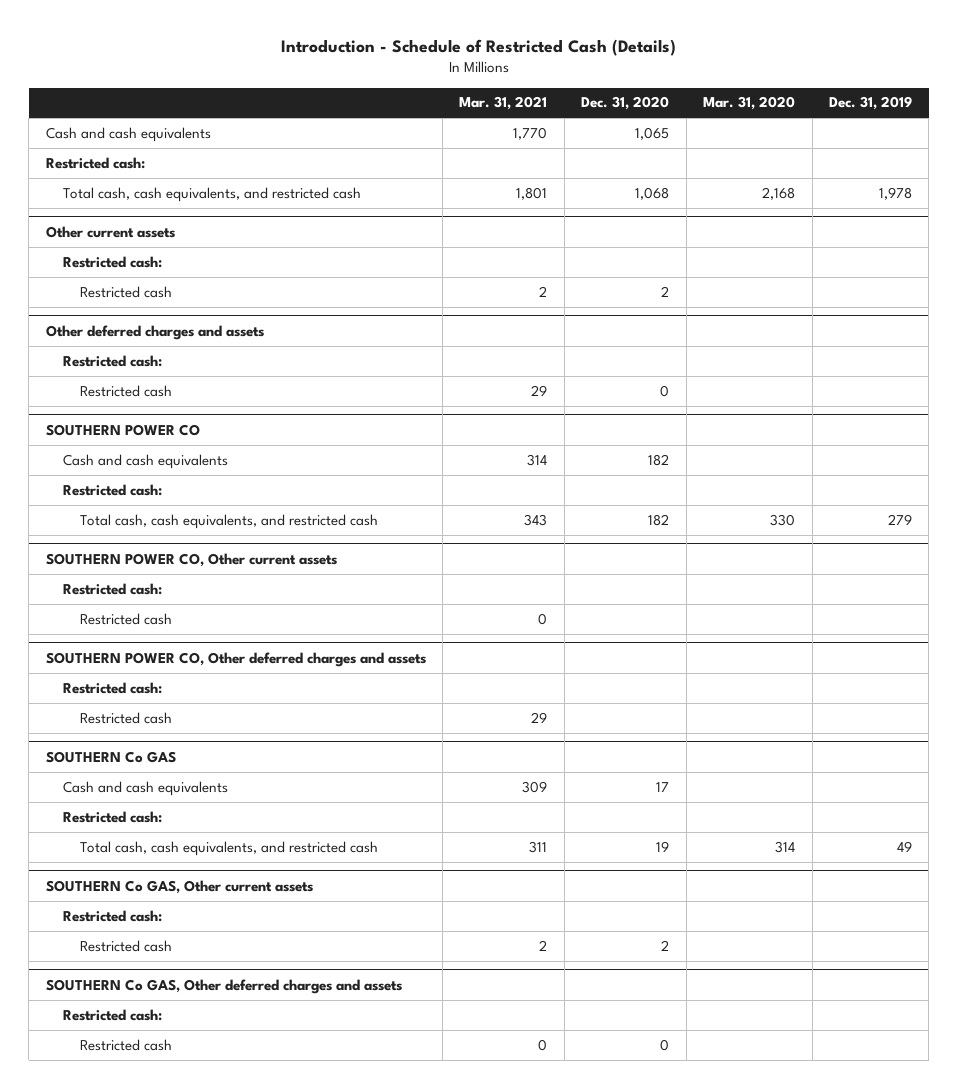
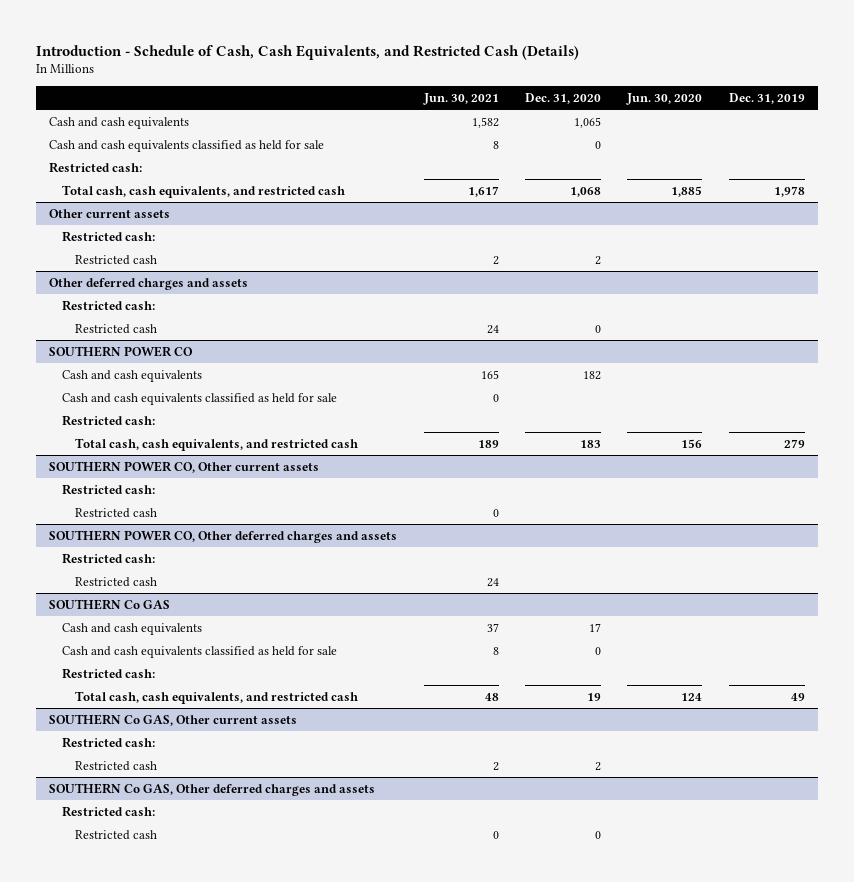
[280,39,676,57] Introduction - Schedule of Restricted Cash (Details) -> [36,45,580,61] Introduction - Schedule of Cash, Cash Equivalents, and Restricted Cash (Details)
[459,96,548,111] Mar. 31, 2021 -> none
[703,96,796,111] Mar. 31, 2020 -> none
none -> [422,92,499,105] Jun. 30, 2021
none -> [626,92,703,105] Jun. 30, 2020
none -> [49,139,325,152] Cash and cash equivalents classified as held for sale
none -> [61,392,337,405] Cash and cash equivalents classified as held for sale
[648,513,670,526] 182 -> [580,439,602,448] 183
none -> [61,645,337,658] Cash and cash equivalents classified as held for sale

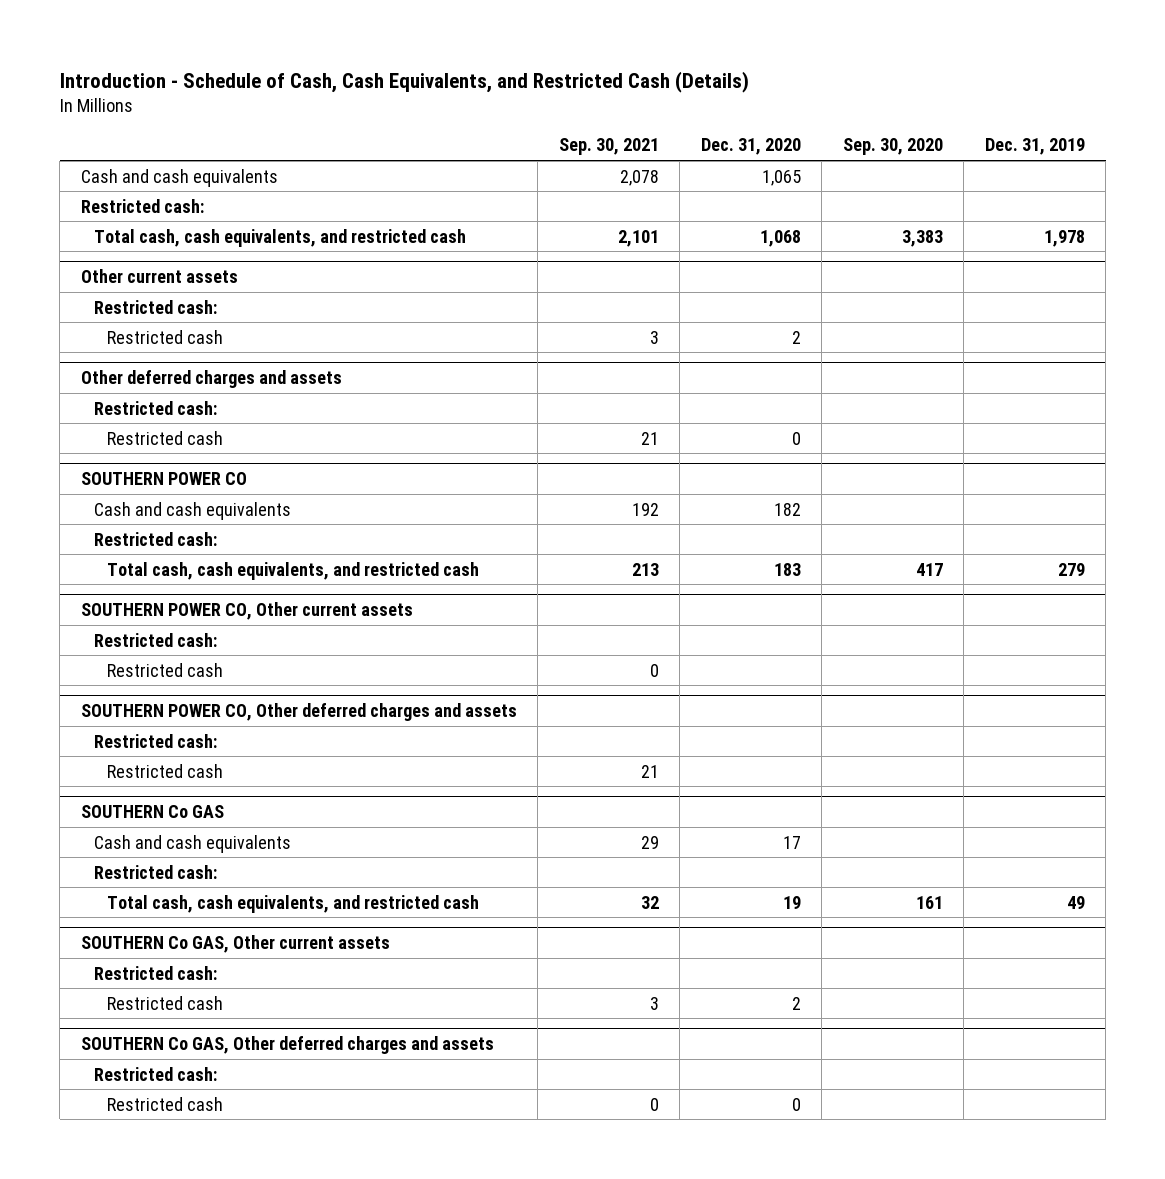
[422,92,499,105] Jun. 30, 2021 -> none
[626,92,703,105] Jun. 30, 2020 -> none
none -> [558,138,659,156] Sep. 30, 2021
none -> [842,138,943,156] Sep. 30, 2020
[49,139,325,152] Cash and cash equivalents classified as held for sale -> none
[61,392,337,405] Cash and cash equivalents classified as held for sale -> none
[61,645,337,658] Cash and cash equivalents classified as held for sale -> none

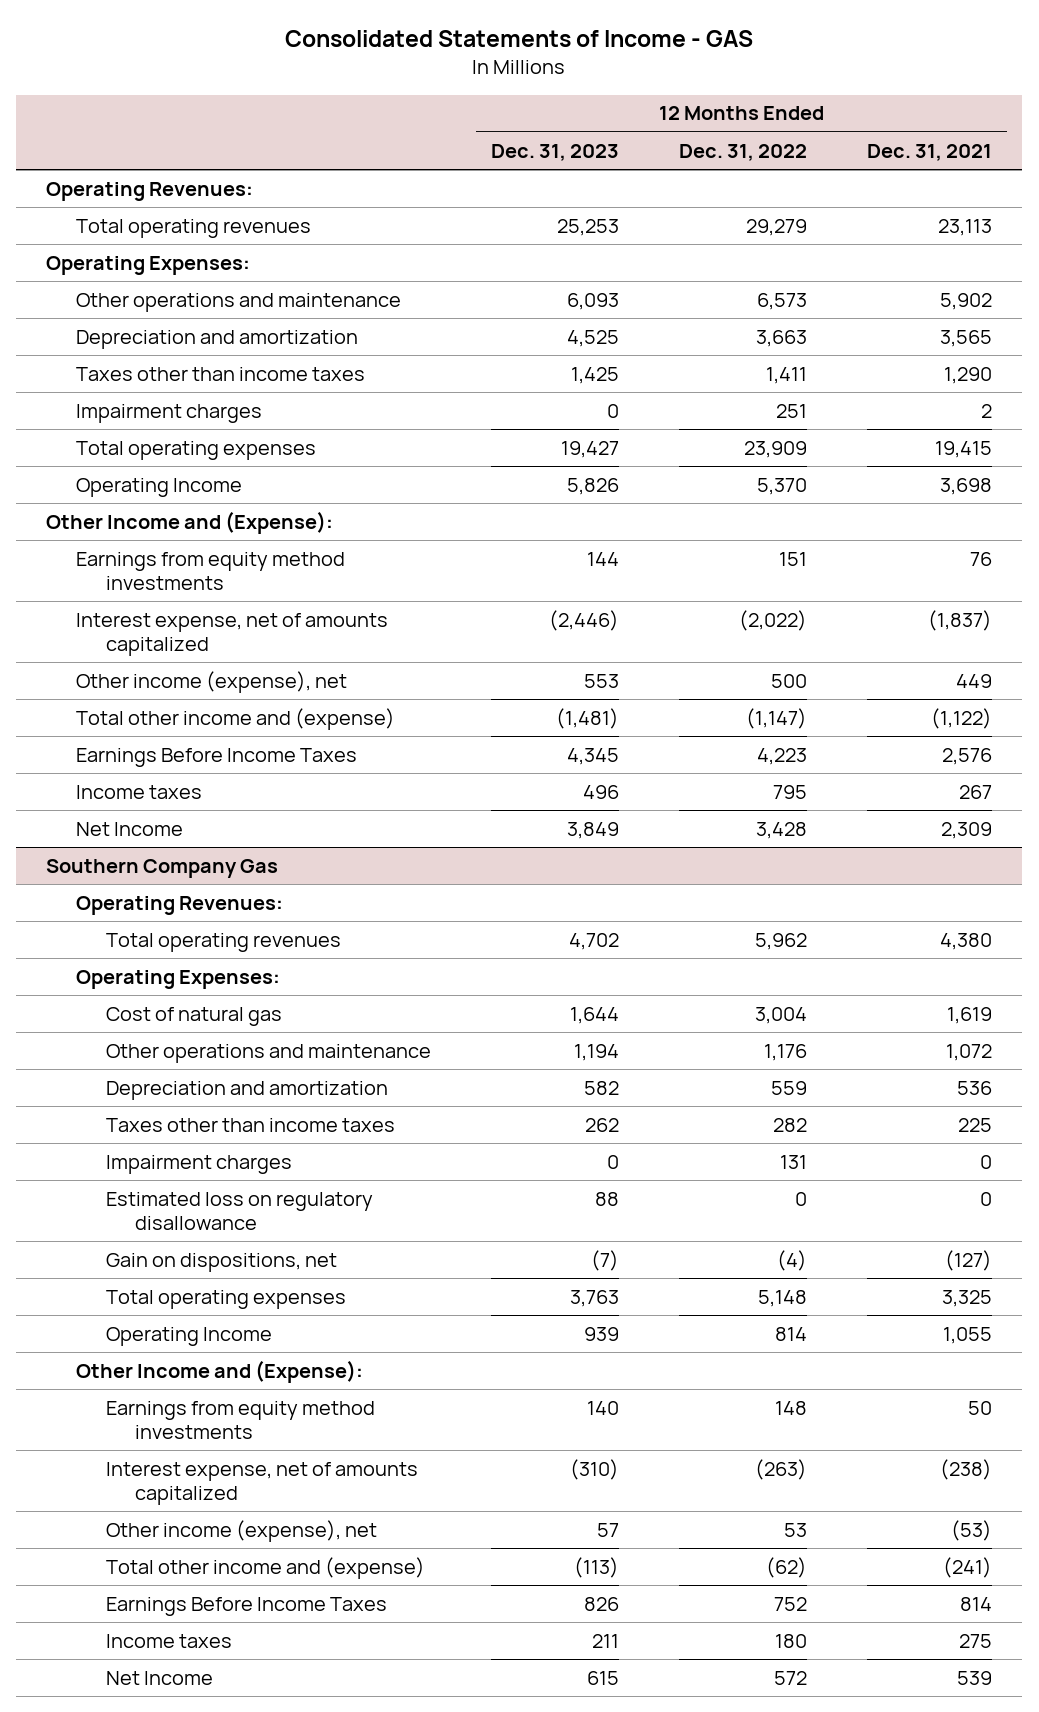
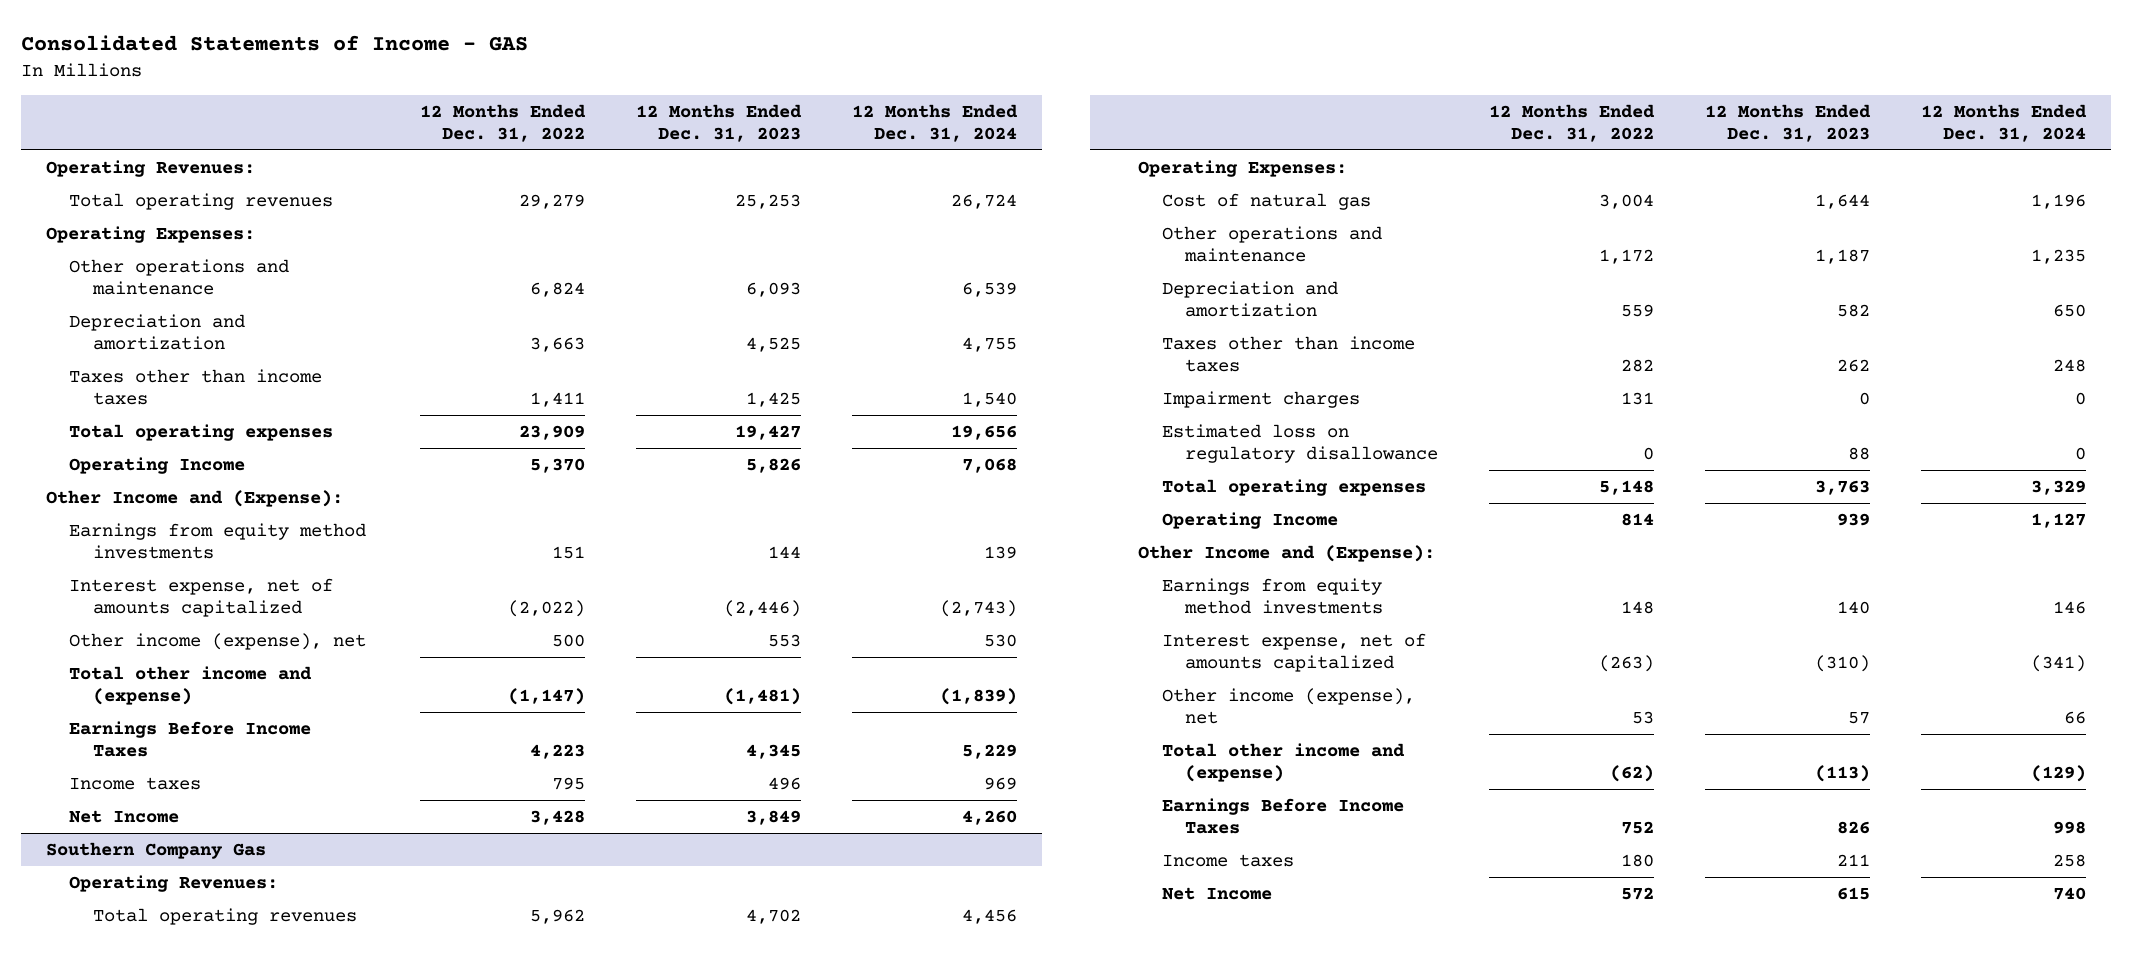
[867,143,993,161] Dec. 31, 2021 -> none
none -> [851,103,1018,142] 12 Months Ended Dec. 31, 2024
[757,292,808,310] 6,573 -> [529,282,585,298] 6,824
[75,403,262,423] Impairment charges -> none
[573,1043,619,1061] 1,194 -> [1814,249,1870,265] 1,187
[764,1043,808,1061] 1,176 -> [1598,249,1654,265] 1,172
[105,1252,337,1272] Gain on dispositions, net -> none

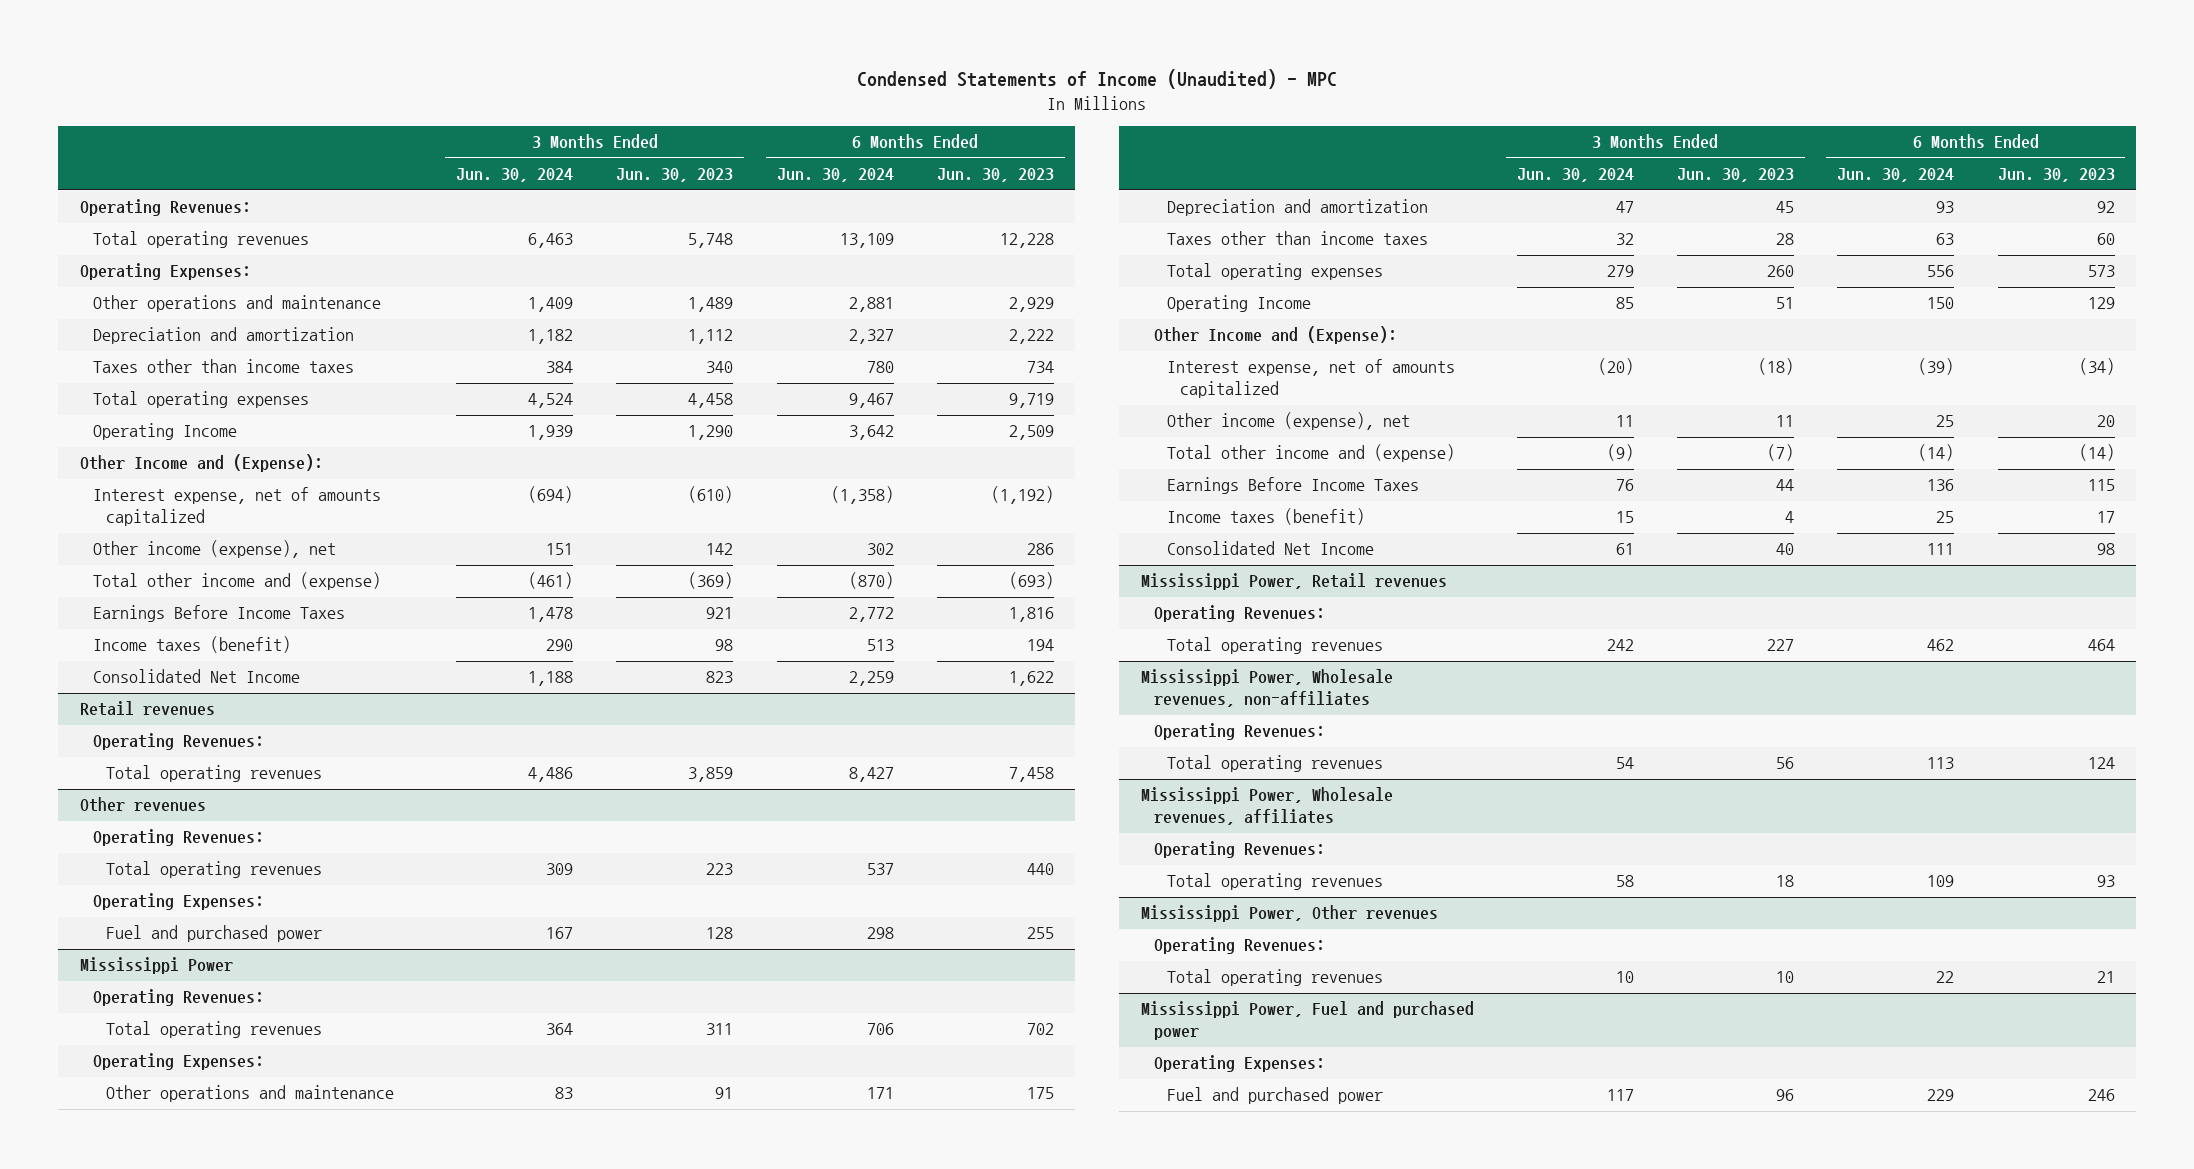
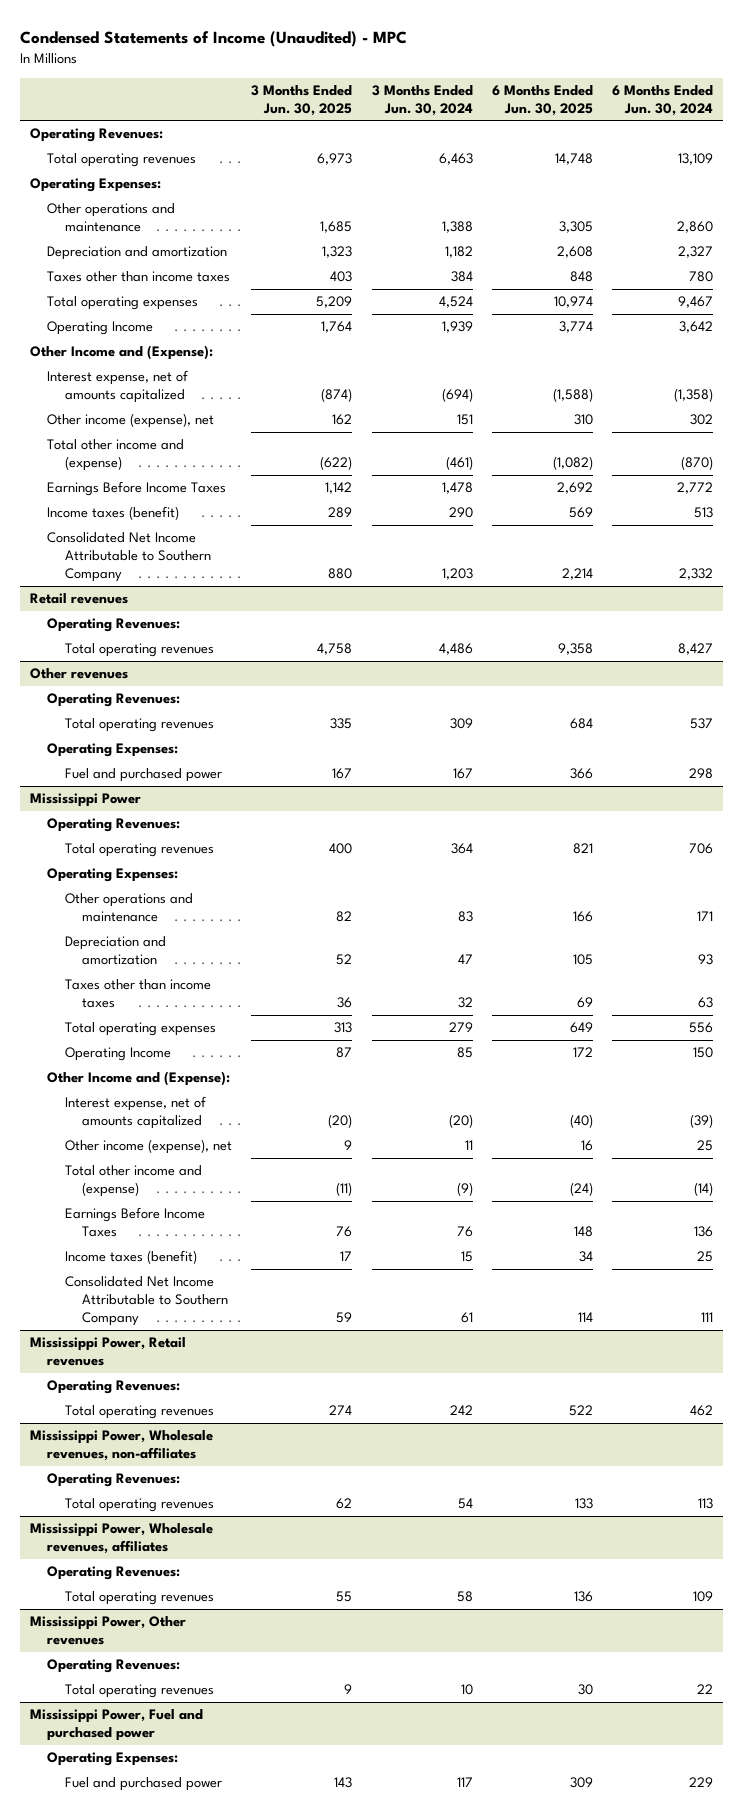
[616,168,734,183] Jun. 30, 2023 -> none
[936,168,1054,183] Jun. 30, 2023 -> none
none -> [251,84,353,116] 3 Months Ended Jun. 30, 2025
none -> [491,84,593,116] 6 Months Ended Jun. 30, 2025
[528,297,574,313] 1,409 -> [441,221,473,234] 1,388
[848,297,894,313] 2,881 -> [677,221,714,234] 2,860
[92,669,300,684] Consolidated Net Income -> none
none -> [47,532,211,583] Consolidated Net Income Attributable to Southern Company
[1166,541,1374,556] Consolidated Net Income -> [64,1276,229,1327] Consolidated Net Income Attributable to Southern Company

